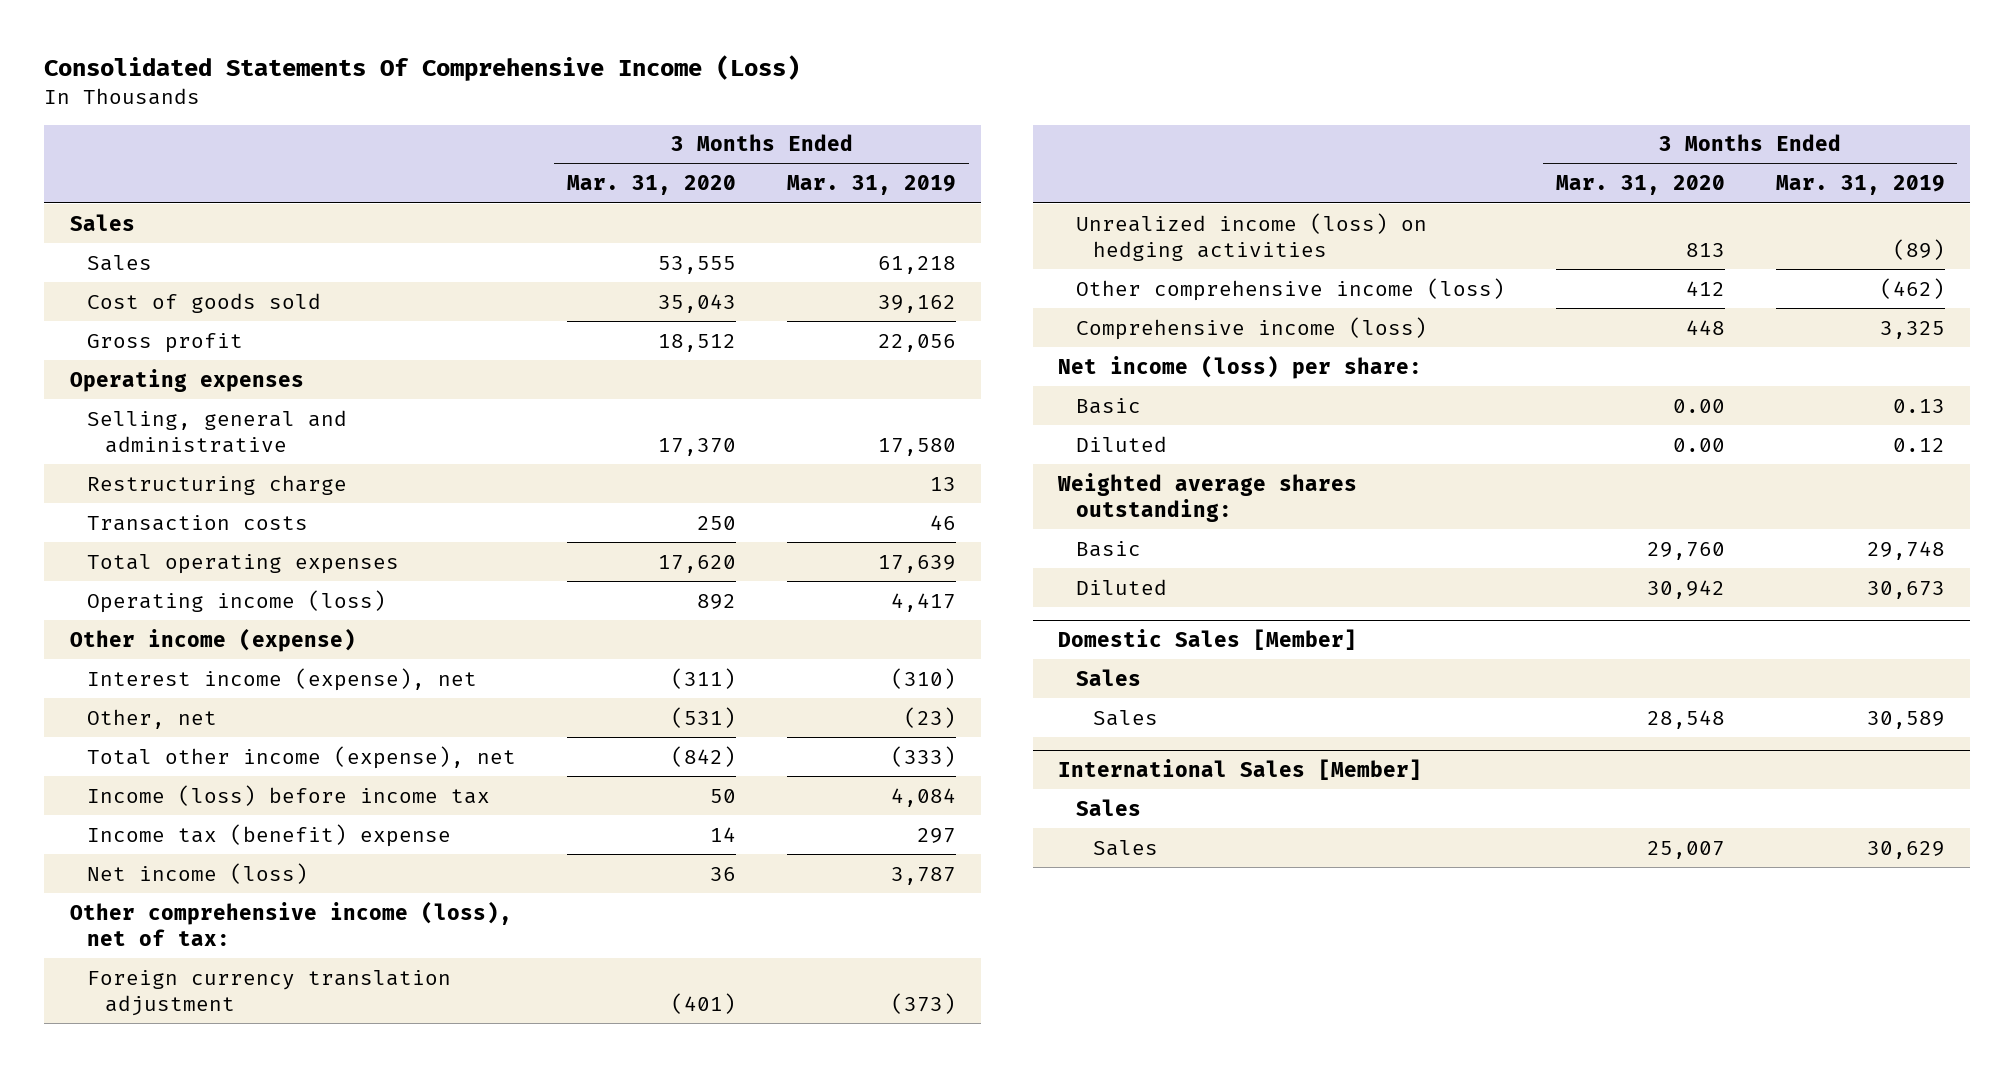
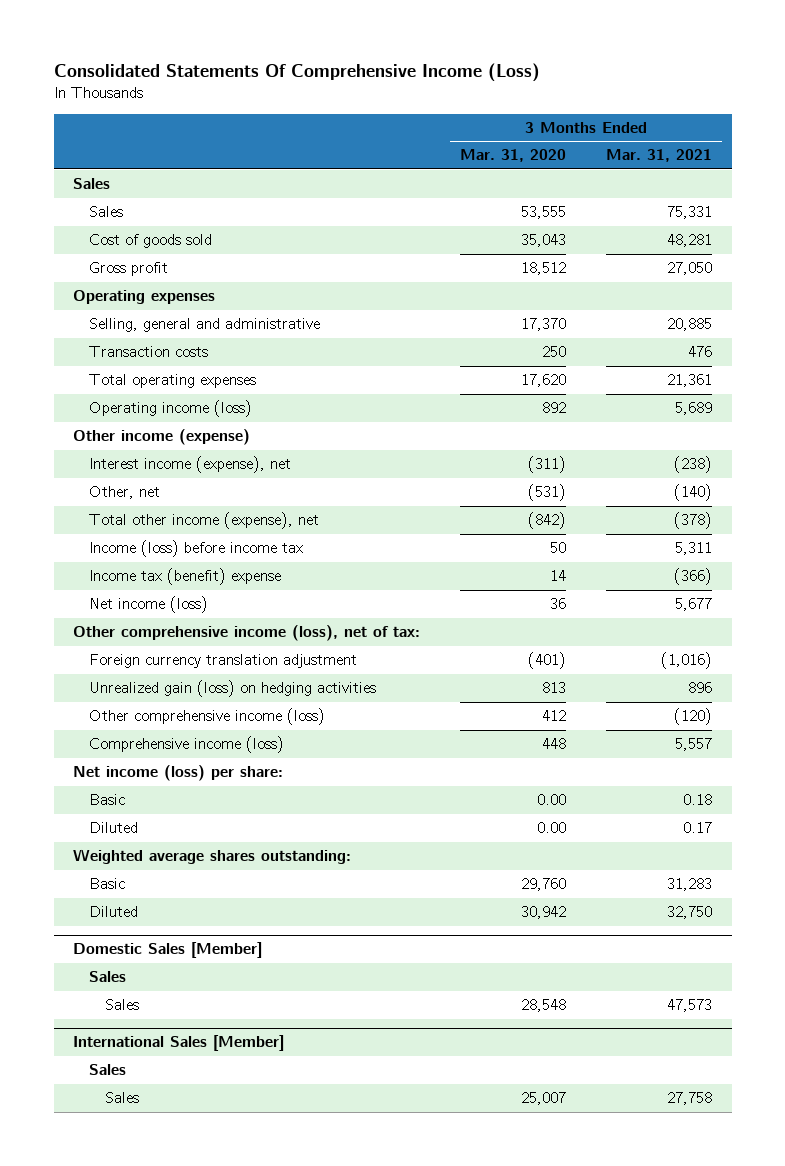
[787,175,957,196] Mar. 31, 2019 -> none
none -> [605,149,712,163] Mar. 31, 2021
[87,474,348,495] Restructuring charge -> none
[1075,212,1427,261] Unrealized income (loss) on hedging activities -> [89,680,377,698] Unrealized gain (loss) on hedging activities

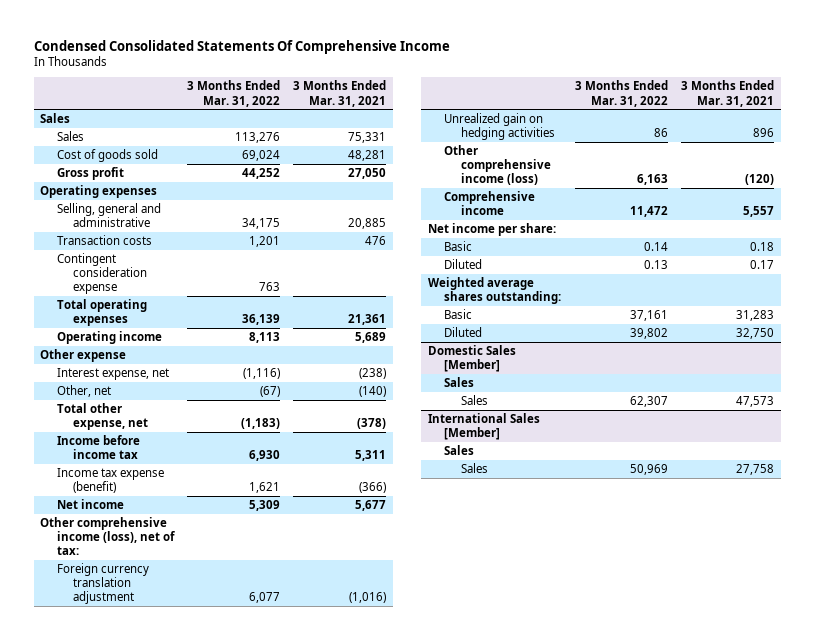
[53,63,540,83] Consolidated Statements Of Comprehensive Income (Loss) -> [33,40,450,55] Condensed Consolidated Statements Of Comprehensive Income
[460,149,567,163] Mar. 31, 2020 -> none
none -> [187,80,281,107] 3 Months Ended Mar. 31, 2022
none -> [56,253,148,295] Contingent consideration expense
[89,400,253,418] Operating income (loss) -> [56,331,162,345] Operating income
[73,429,251,446] Other income (expense) -> [40,349,127,363] Other expense
[89,456,292,474] Interest income (expense), net -> [56,368,169,381] Interest expense, net
[89,512,320,530] Total other income (expense), net -> [56,403,149,431] Total other expense, net
[89,540,304,558] Income (loss) before income tax -> [56,435,140,460] Income before income tax
[89,568,282,586] Income tax (benefit) expense -> [56,468,164,494] Income tax expense (benefit)
[89,596,209,614] Net income (loss) -> [56,499,124,510] Net income
[89,680,377,698] Unrealized gain (loss) on hedging activities -> [444,113,555,141] Unrealized gain on hedging activities
[89,736,285,754] Comprehensive income (loss) -> [444,191,536,216] Comprehensive income
[73,765,284,782] Net income (loss) per share: -> [427,223,556,237] Net income per share:

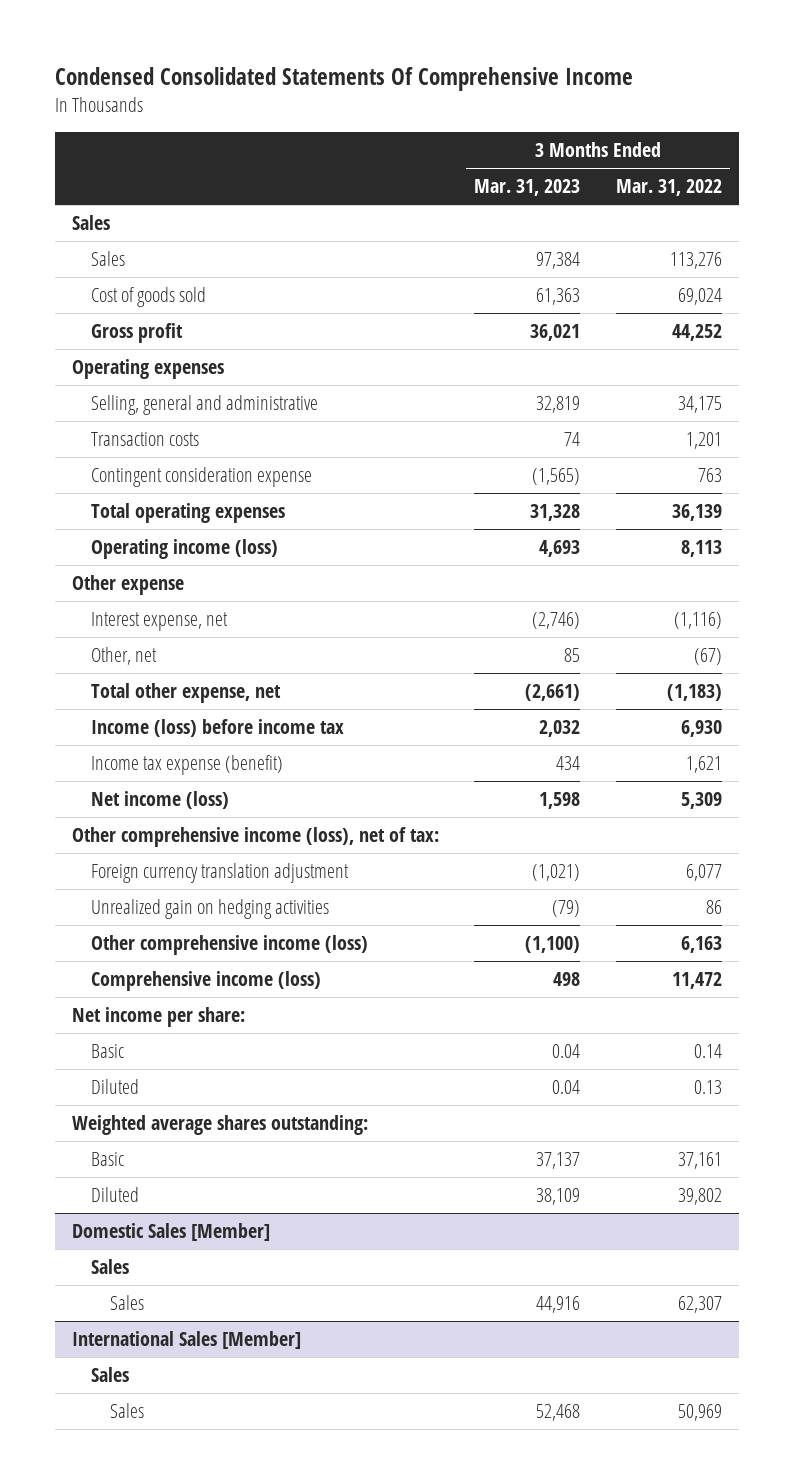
[293,80,387,107] 3 Months Ended Mar. 31, 2021 -> none
none -> [474,179,581,197] Mar. 31, 2023
[56,331,162,345] Operating income -> [91,539,279,560] Operating income (loss)
[56,435,140,460] Income before income tax -> [91,719,345,738] Income (loss) before income tax
[56,499,124,510] Net income -> [91,791,230,810] Net income (loss)
[444,191,536,216] Comprehensive income -> [91,971,322,992] Comprehensive income (loss)

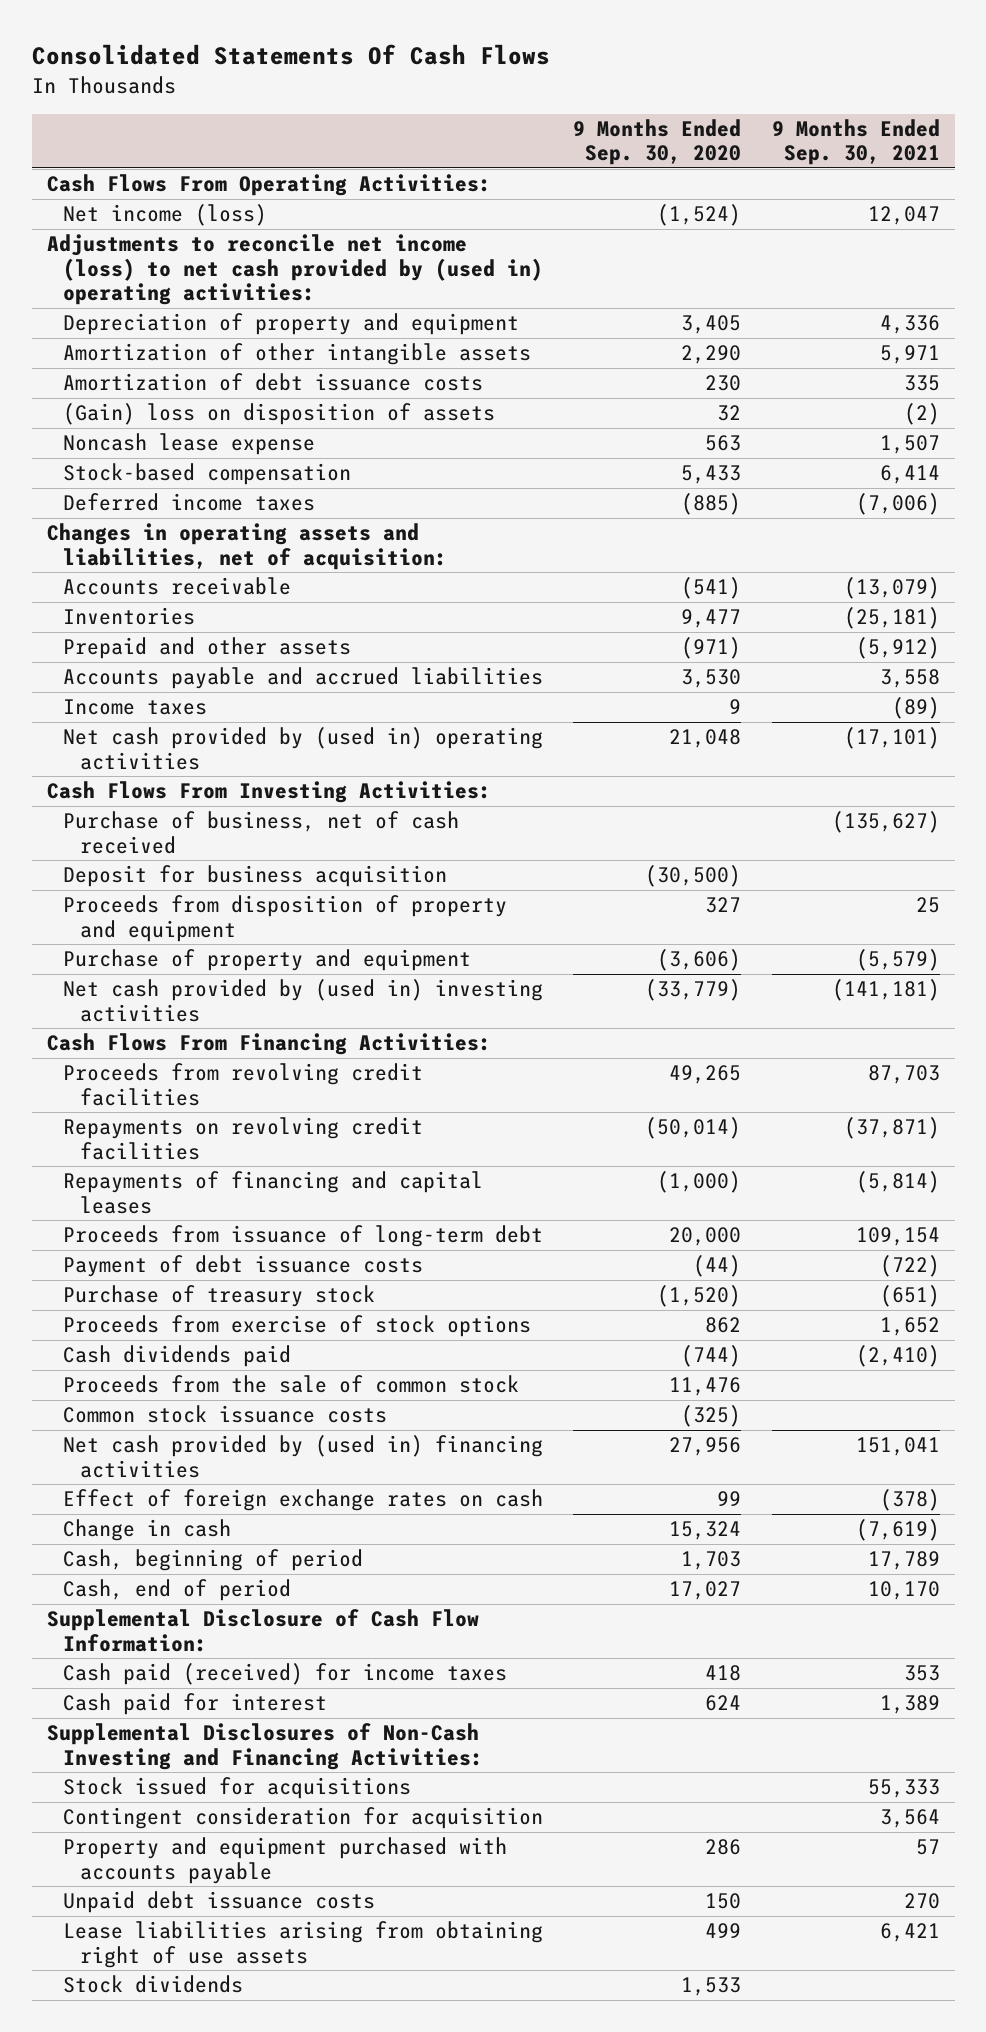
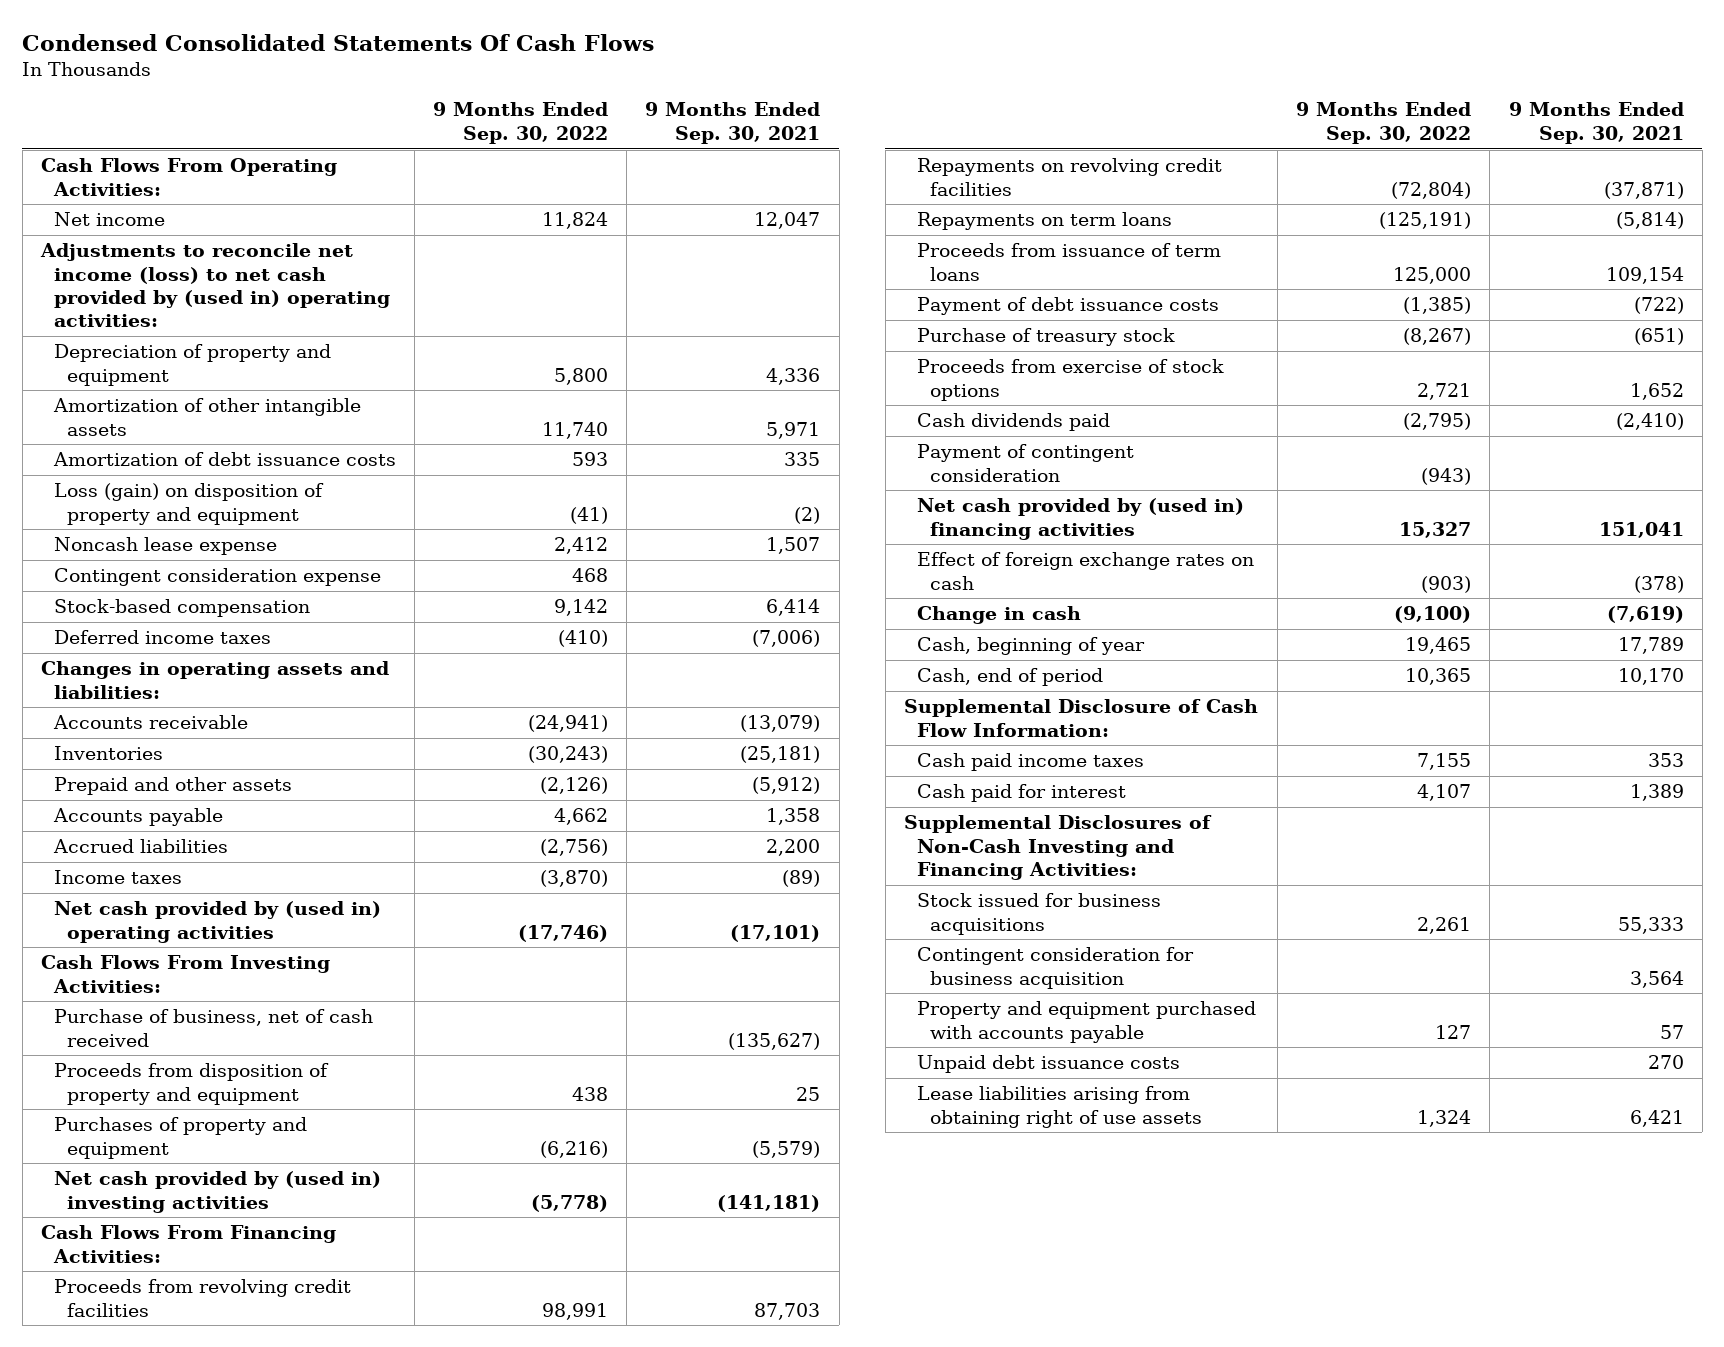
[31,44,550,66] Consolidated Statements Of Cash Flows -> [22,33,655,51] Condensed Consolidated Statements Of Cash Flows
[573,118,742,166] 9 Months Ended Sep. 30, 2020 -> none
none -> [433,102,609,144] 9 Months Ended Sep. 30, 2022
[63,204,268,227] Net income (loss) -> [53,212,165,227] Net income
[63,403,496,426] (Gain) loss on disposition of assets -> [53,483,324,525] Loss (gain) on disposition of property and equipment
none -> [53,568,381,587] Contingent consideration expense
[46,523,448,570] Changes in operating assets and liabilities, net of acquisition: -> [40,661,389,699] Changes in operating assets and liabilities:
[63,667,544,690] Accounts payable and accrued liabilities -> none
none -> [52,808,223,827] Accounts payable
none -> [52,839,228,854] Accrued liabilities
[63,865,448,888] Deposit for business acquisition -> none
[63,949,472,972] Purchase of property and equipment -> [53,1117,307,1159] Purchases of property and equipment
[63,1171,484,1214] Repayments of financing and capital leases -> [916,212,1172,231] Repayments on term loans
[63,1225,544,1248] Proceeds from issuance of long-term debt -> [916,243,1221,281] Proceeds from issuance of term loans
[63,1375,520,1394] Proceeds from the sale of common stock -> none
[63,1405,388,1424] Common stock issuance costs -> none
none -> [916,444,1134,482] Payment of contingent consideration
[63,1549,364,1572] Cash, beginning of period -> [916,637,1145,656] Cash, beginning of year
[63,1663,508,1686] Cash paid (received) for income taxes -> [916,753,1144,772] Cash paid income taxes
[63,1777,412,1800] Stock issued for acquisitions -> [916,893,1161,935] Stock issued for business acquisitions
[63,1807,544,1830] Contingent consideration for acquisition -> [916,947,1194,989] Contingent consideration for business acquisition
[63,1975,244,1994] Stock dividends -> none

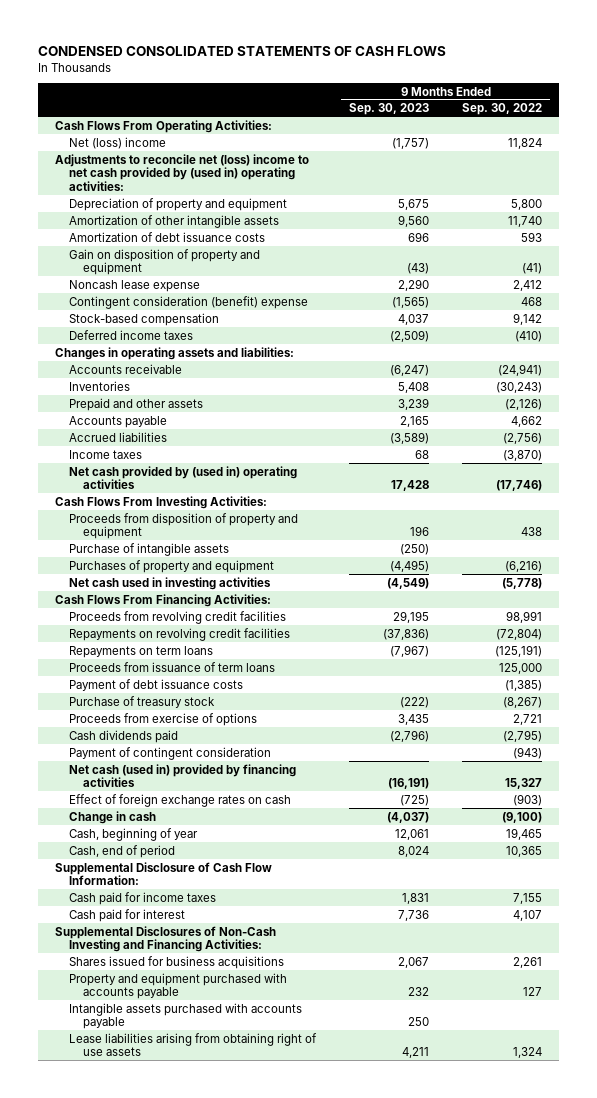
[22,33,655,51] Condensed Consolidated Statements Of Cash Flows -> [38,45,447,56] CONDENSED CONSOLIDATED STATEMENTS OF CASH FLOWS
[645,102,821,144] 9 Months Ended Sep. 30, 2021 -> none
none -> [349,103,430,116] Sep. 30, 2023
[53,212,165,227] Net income -> [68,136,166,149] Net (loss) income
[39,243,390,328] Adjustments to reconcile net income (loss) to net cash provided by (used in) operating activities: -> [54,153,309,191] Adjustments to reconcile net (loss) income to net cash provided by (used in) operating activities:
[53,483,324,525] Loss (gain) on disposition of property and equipment -> [68,248,260,276] Gain on disposition of property and equipment
[53,568,381,587] Contingent consideration expense -> [68,295,308,309] Contingent consideration (benefit) expense
[53,1009,373,1047] Purchase of business, net of cash received -> none
none -> [68,542,229,556] Purchase of intangible assets
[53,1171,381,1213] Net cash provided by (used in) investing activities -> [68,576,271,590] Net cash used in investing activities
[916,359,1224,401] Proceeds from exercise of stock options -> [68,712,257,726] Proceeds from exercise of options
[916,498,1244,540] Net cash provided by (used in) financing activities -> [68,763,296,788] Net cash (used in) provided by financing activities
[916,753,1144,772] Cash paid income taxes -> [68,891,216,905] Cash paid for income taxes
[916,947,1194,989] Contingent consideration for business acquisition -> none
[916,893,1161,935] Stock issued for business acquisitions -> [68,955,284,969] Shares issued for business acquisitions
[916,1055,1180,1074] Unpaid debt issuance costs -> none
none -> [68,1002,302,1030] Intangible assets purchased with accounts payable

